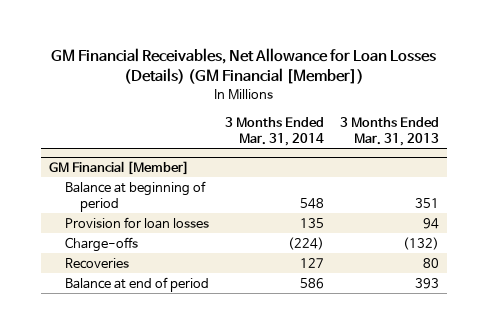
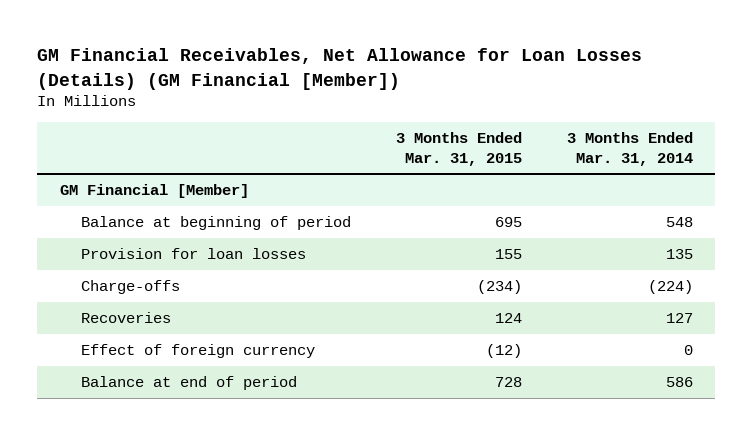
[340,116,440,146] 3 Months Ended Mar. 31, 2013 -> none
none -> [395,131,522,166] 3 Months Ended Mar. 31, 2015
none -> [80,343,315,358] Effect of foreign currency

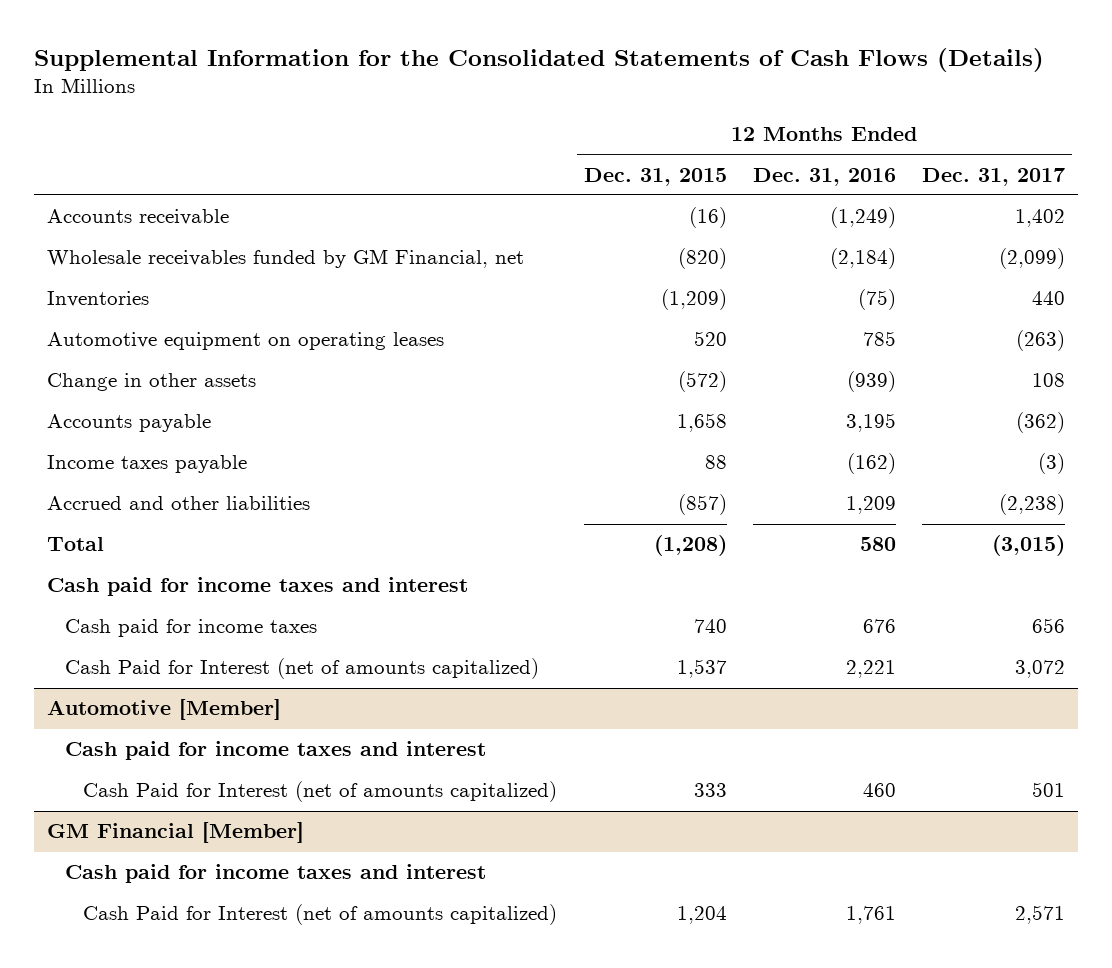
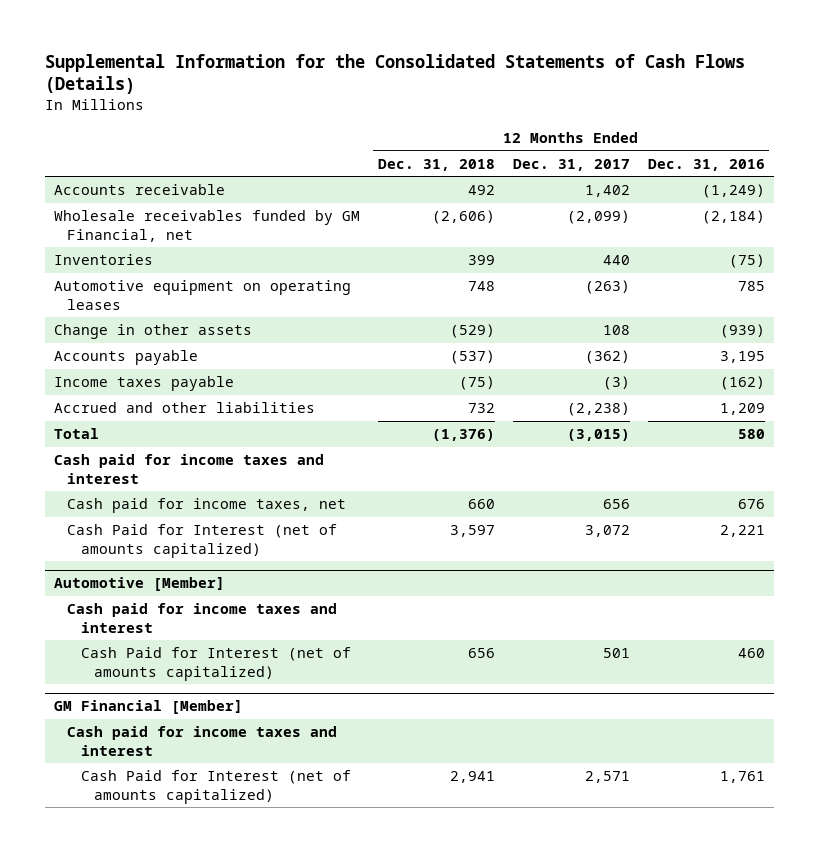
[583,167,727,186] Dec. 31, 2015 -> none
none -> [377,158,495,171] Dec. 31, 2018
[65,619,318,638] Cash paid for income taxes -> [67,498,347,514] Cash paid for income taxes, net

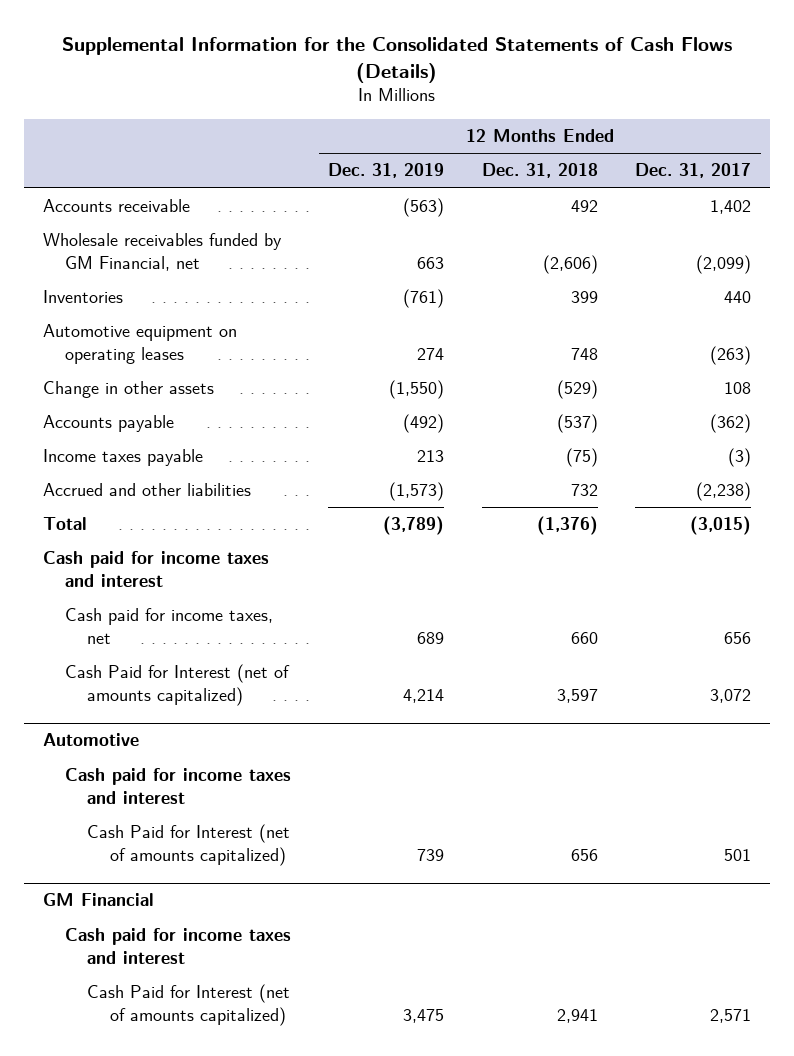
[647,158,765,171] Dec. 31, 2016 -> none
none -> [328,163,445,179] Dec. 31, 2019
[53,577,225,592] Automotive [Member] -> [42,733,139,747] Automotive
[53,700,243,715] GM Financial [Member] -> [42,893,154,907] GM Financial

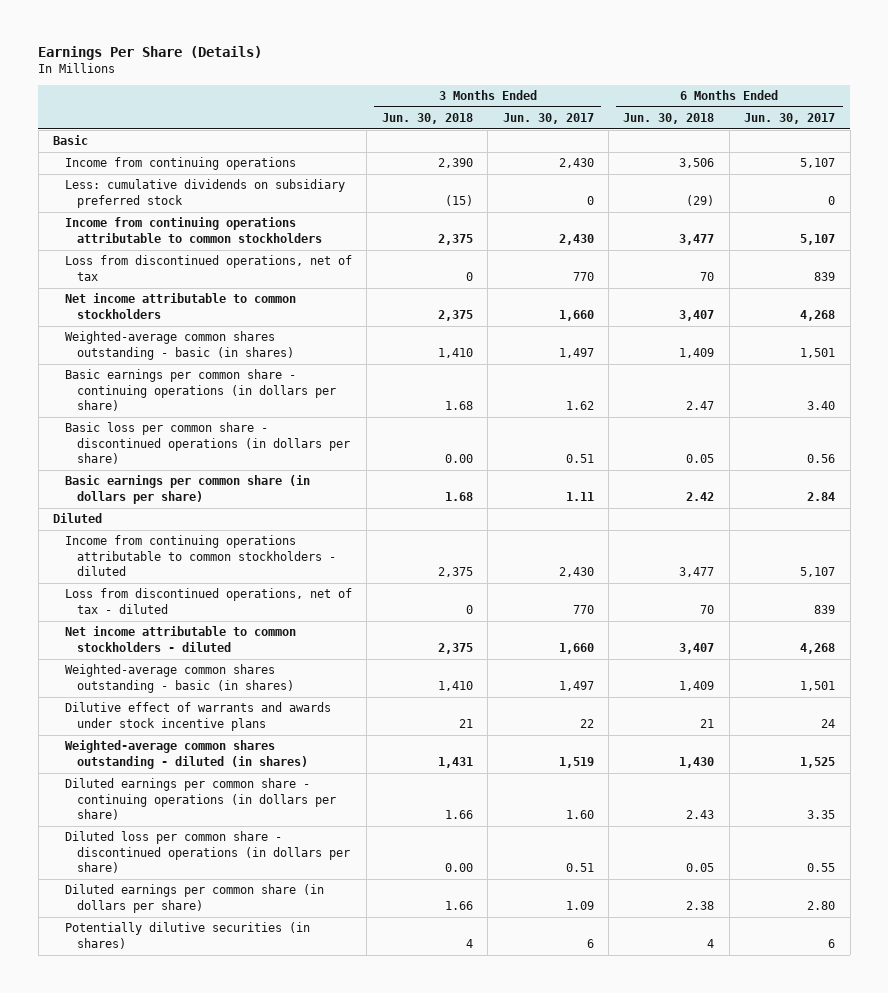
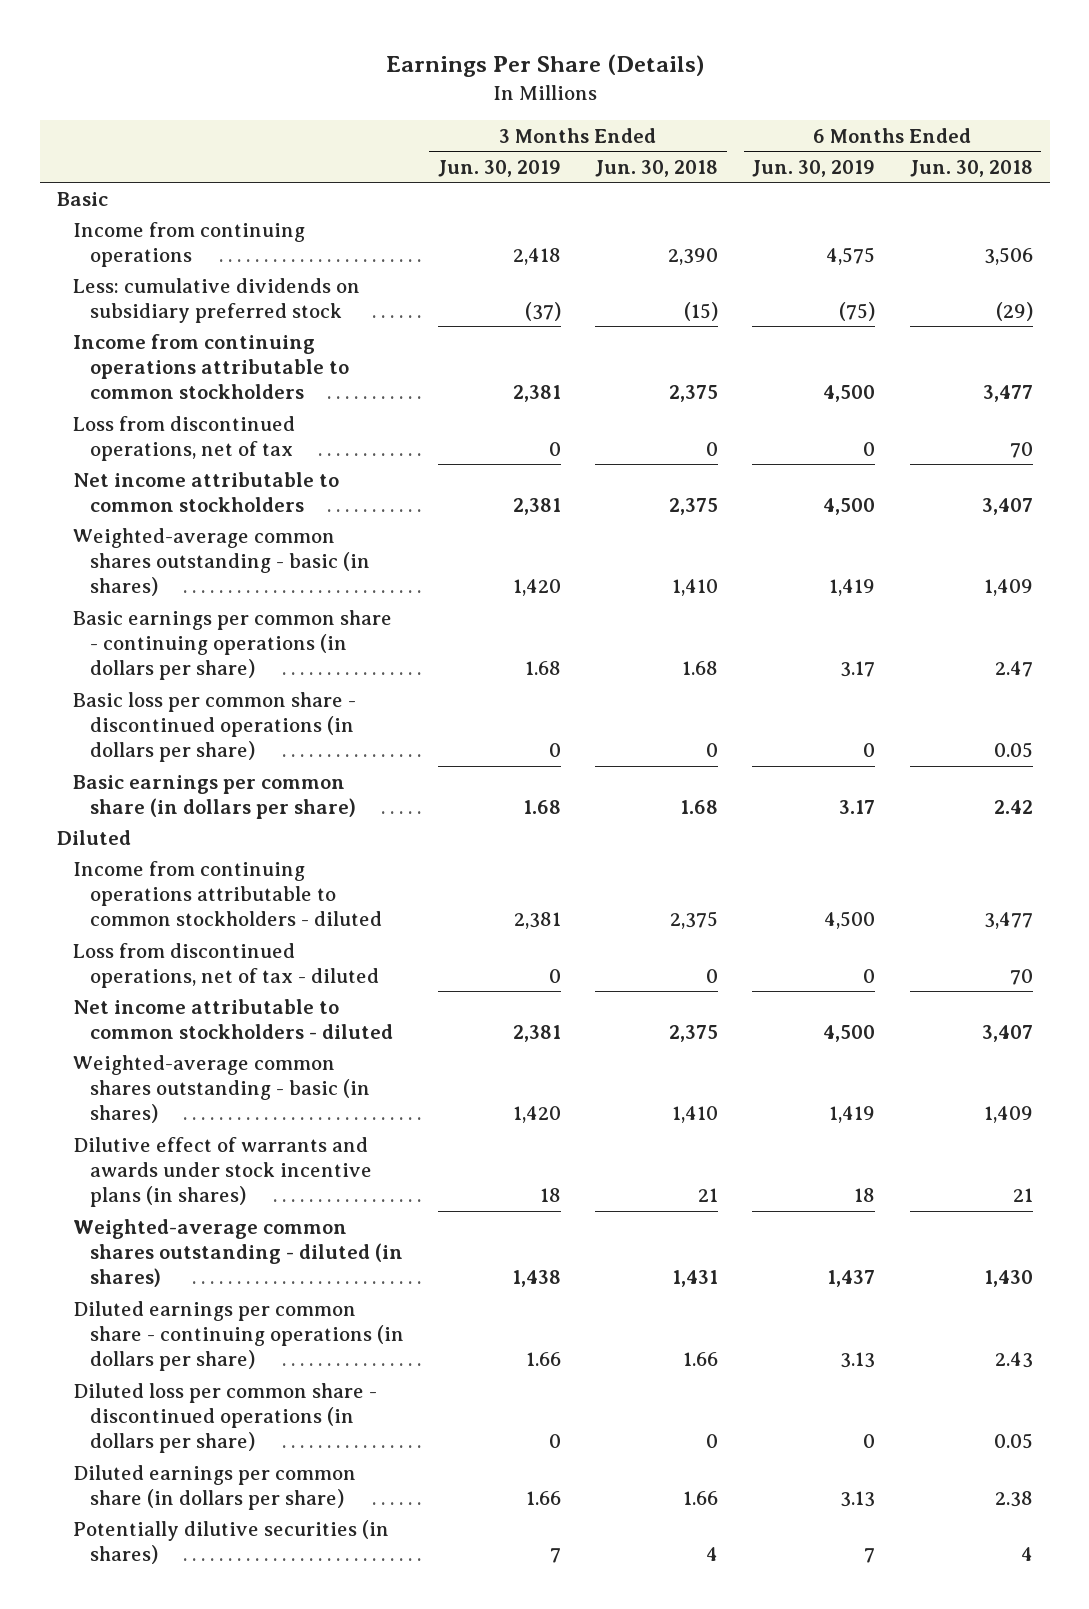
[502,113,594,125] Jun. 30, 2017 -> none
[744,113,836,125] Jun. 30, 2017 -> none
none -> [437,159,561,177] Jun. 30, 2019
none -> [752,159,876,177] Jun. 30, 2019
[444,454,473,464] 0.00 -> [706,743,719,758] 0
[64,702,331,731] Dilutive effect of warrants and awards under stock incentive plans -> [73,1136,372,1208] Dilutive effect of warrants and awards under stock incentive plans (in shares)
[444,863,473,873] 0.00 -> [706,1434,719,1449] 0

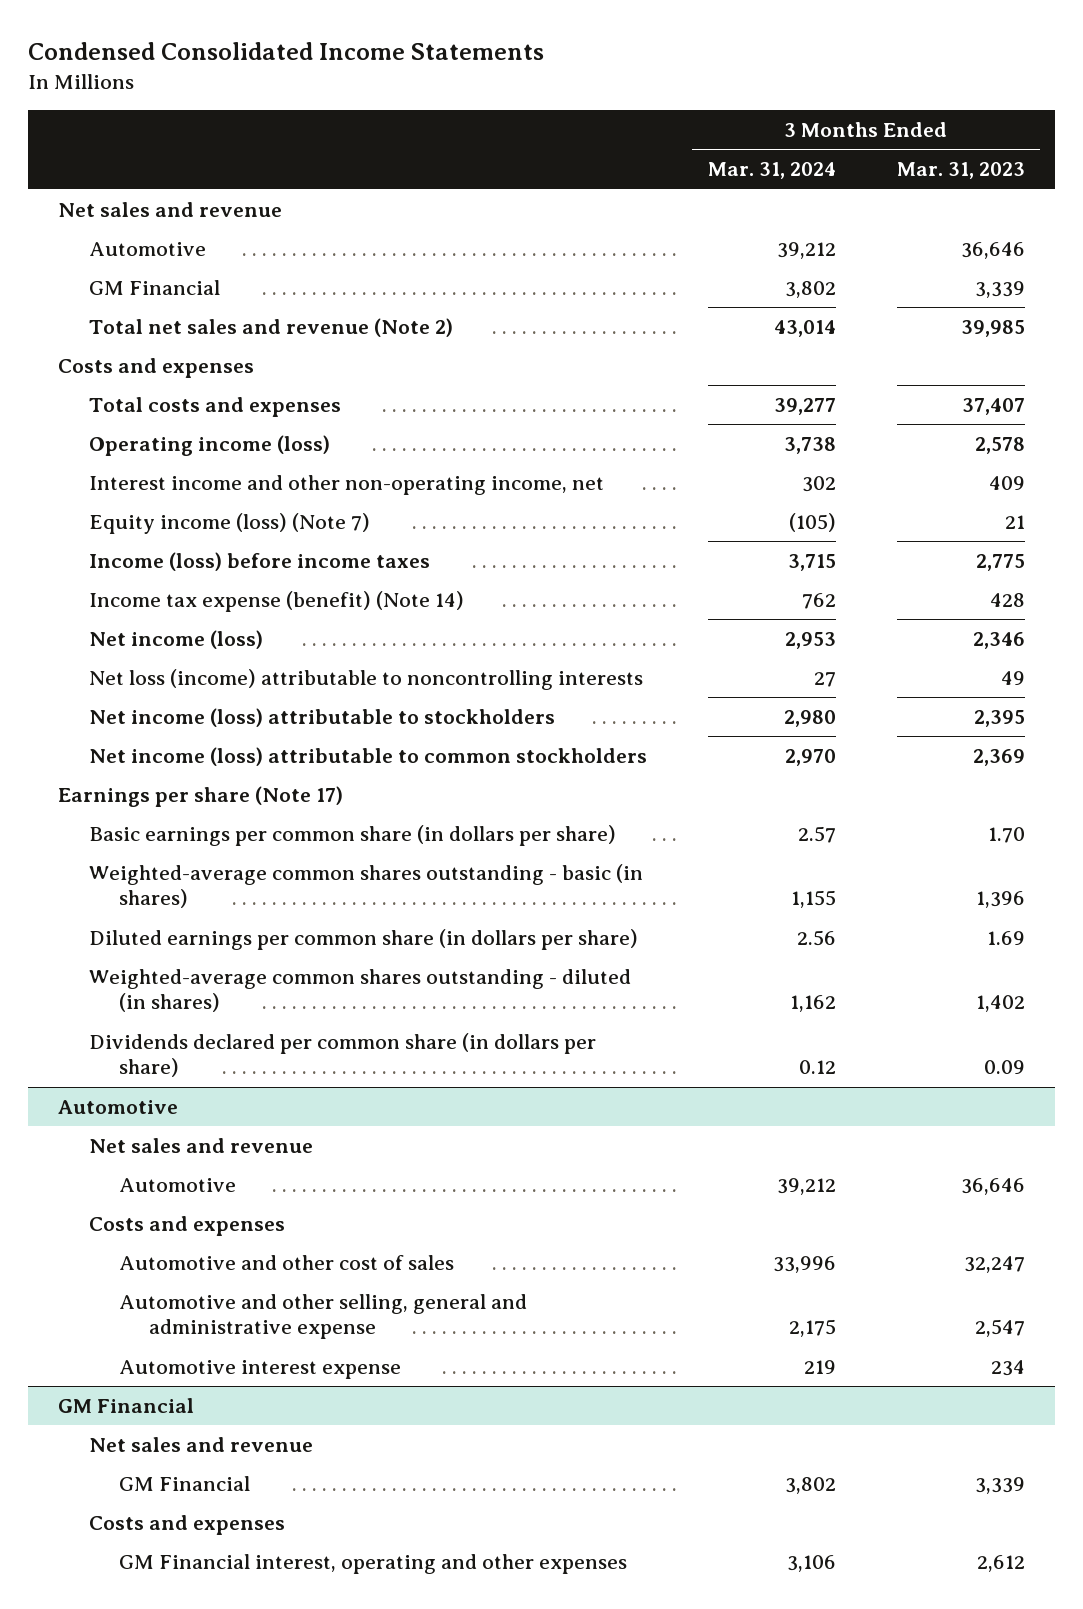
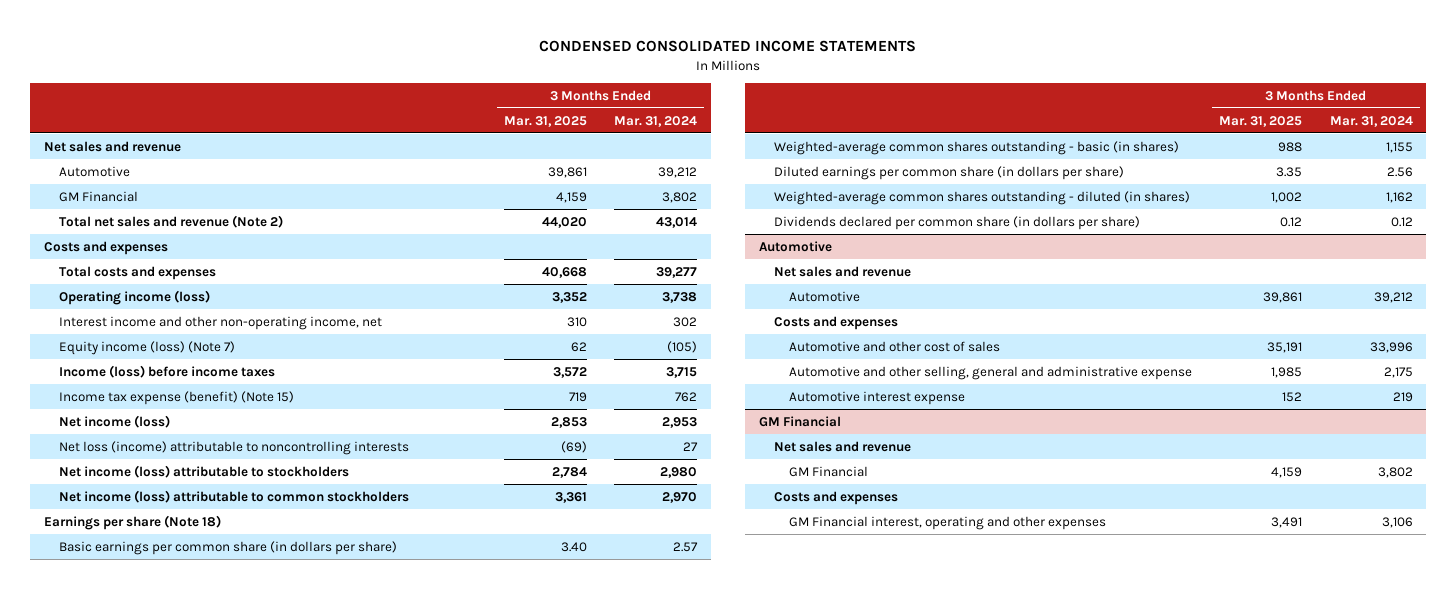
[27,42,544,61] Condensed Consolidated Income Statements -> [539,40,917,53] CONDENSED CONSOLIDATED INCOME STATEMENTS
[896,162,1025,180] Mar. 31, 2023 -> none
none -> [503,115,587,127] Mar. 31, 2025
[88,590,464,612] Income tax expense (benefit) (Note 14) -> [58,390,294,405] Income tax expense (benefit) (Note 15)
[58,785,344,807] Earnings per share (Note 17) -> [43,514,221,530] Earnings per share (Note 18)

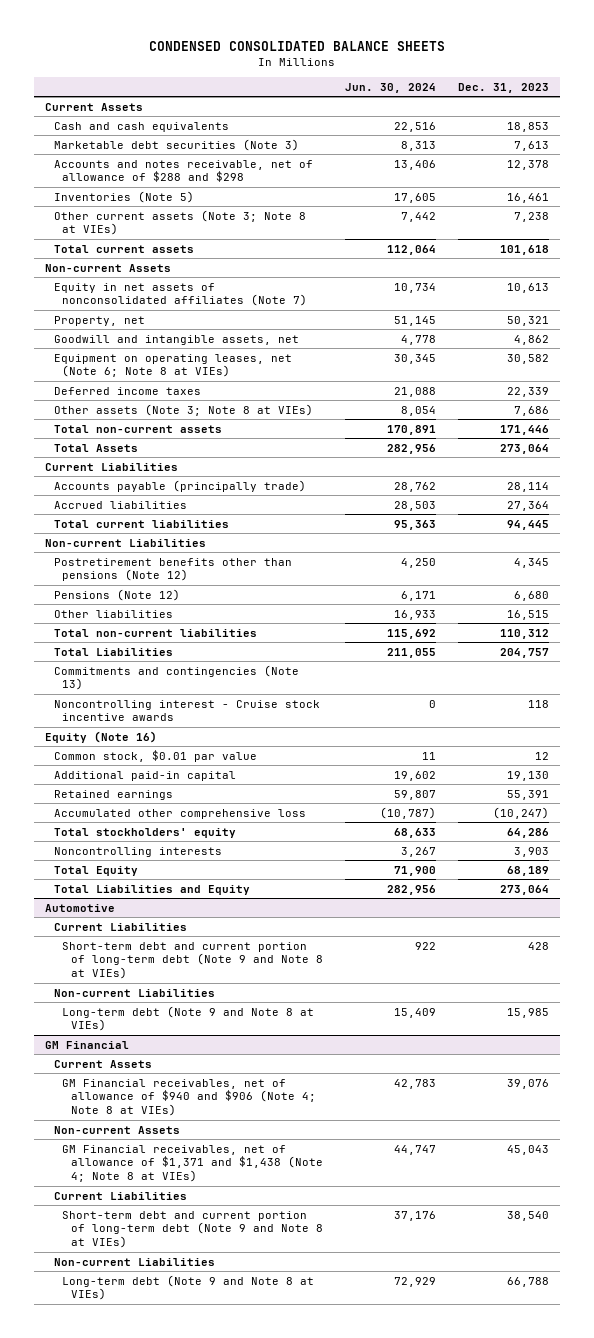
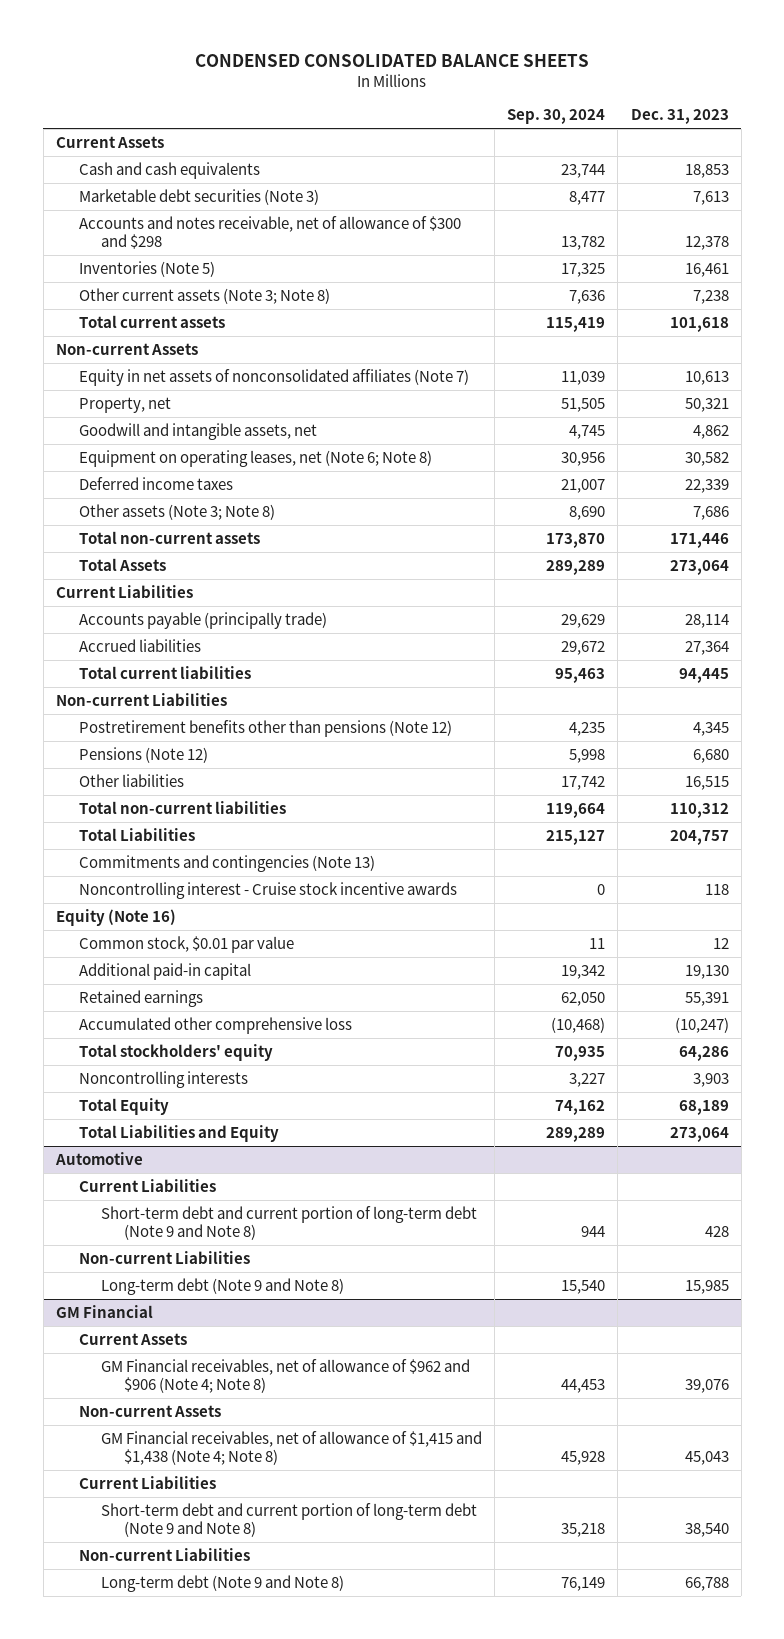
[344,82,436,93] Jun. 30, 2024 -> none
none -> [507,109,606,125] Sep. 30, 2024
[53,159,313,183] Accounts and notes receivable, net of allowance of $288 and $298 -> [78,215,461,250] Accounts and notes receivable, net of allowance of $300 and $298
[53,209,306,236] Other current assets (Note 3; Note 8 at VIEs) -> [78,287,330,304] Other current assets (Note 3; Note 8)
[53,353,292,378] Equipment on operating leases, net (Note 6; Note 8 at VIEs) -> [78,449,432,467] Equipment on operating leases, net (Note 6; Note 8)
[53,403,313,416] Other assets (Note 3; Note 8 at VIEs) -> [78,503,275,520] Other assets (Note 3; Note 8)
[62,941,324,980] Short-term debt and current portion of long-term debt (Note 9 and Note 8 at VIEs) -> [101,1205,478,1241] Short-term debt and current portion of long-term debt (Note 9 and Note 8)
[62,1005,315,1032] Long-term debt (Note 9 and Note 8 at VIEs) -> [101,1277,345,1295] Long-term debt (Note 9 and Note 8)
[62,1078,317,1117] GM Financial receivables, net of allowance of $940 and $906 (Note 4; Note 8 at VIEs) -> [101,1358,471,1394] GM Financial receivables, net of allowance of $962 and $906 (Note 4; Note 8)
[62,1144,324,1183] GM Financial receivables, net of allowance of $1,371 and $1,438 (Note 4; Note 8 at VIEs) -> [101,1430,483,1466] GM Financial receivables, net of allowance of $1,415 and $1,438 (Note 4; Note 8)
[62,1210,324,1249] Short-term debt and current portion of long-term debt (Note 9 and Note 8 at VIEs) -> [101,1502,478,1538] Short-term debt and current portion of long-term debt (Note 9 and Note 8)
[62,1274,315,1301] Long-term debt (Note 9 and Note 8 at VIEs) -> [101,1574,345,1592] Long-term debt (Note 9 and Note 8)

